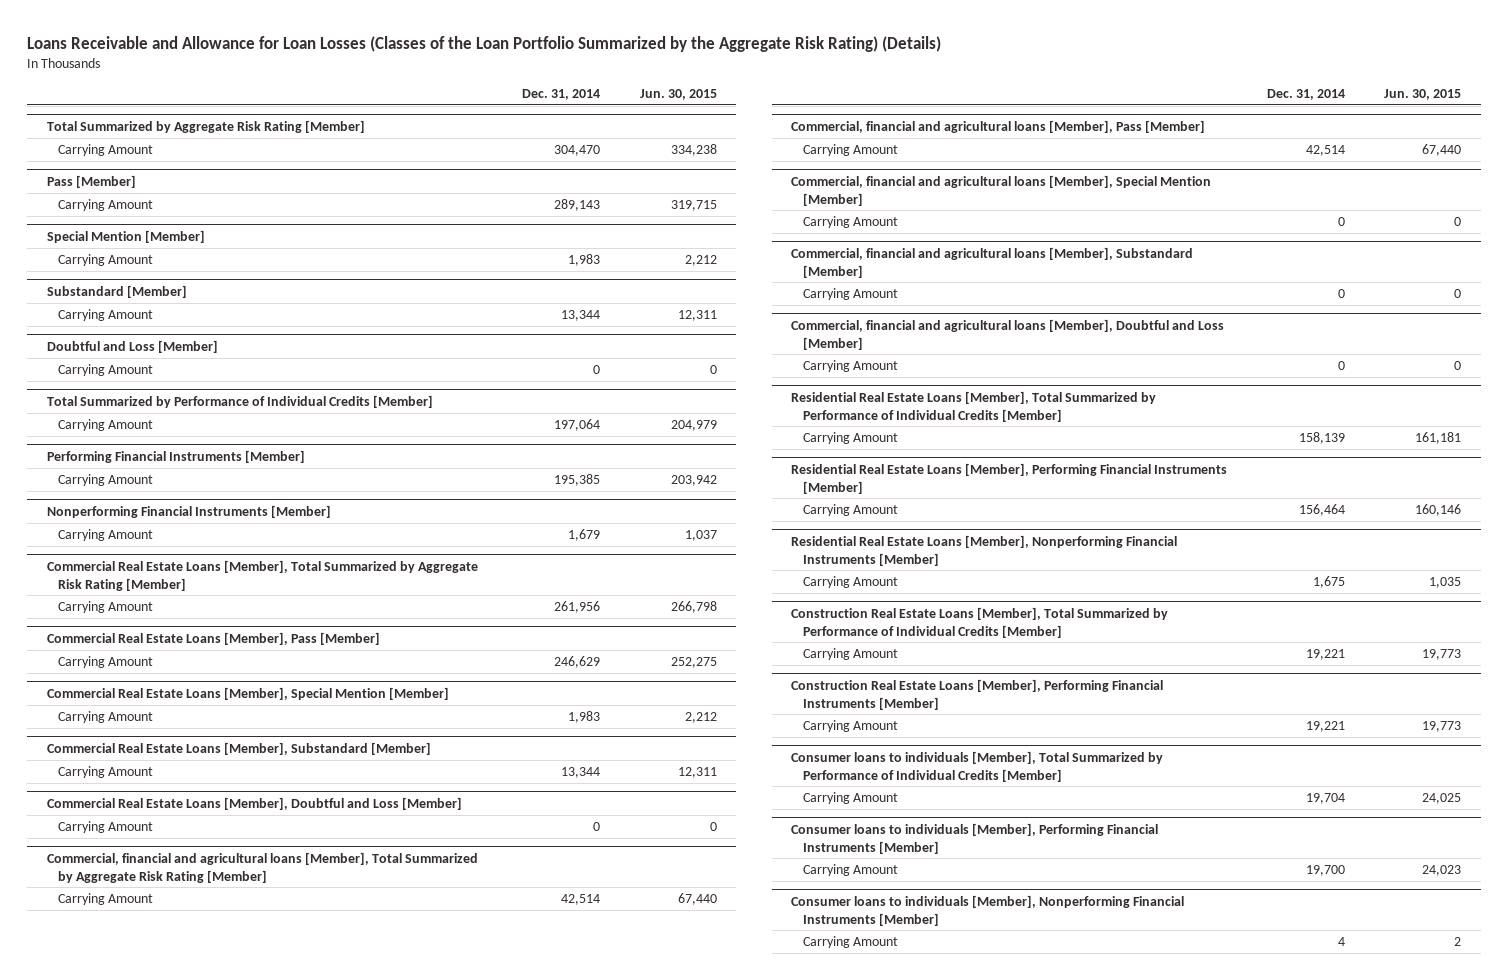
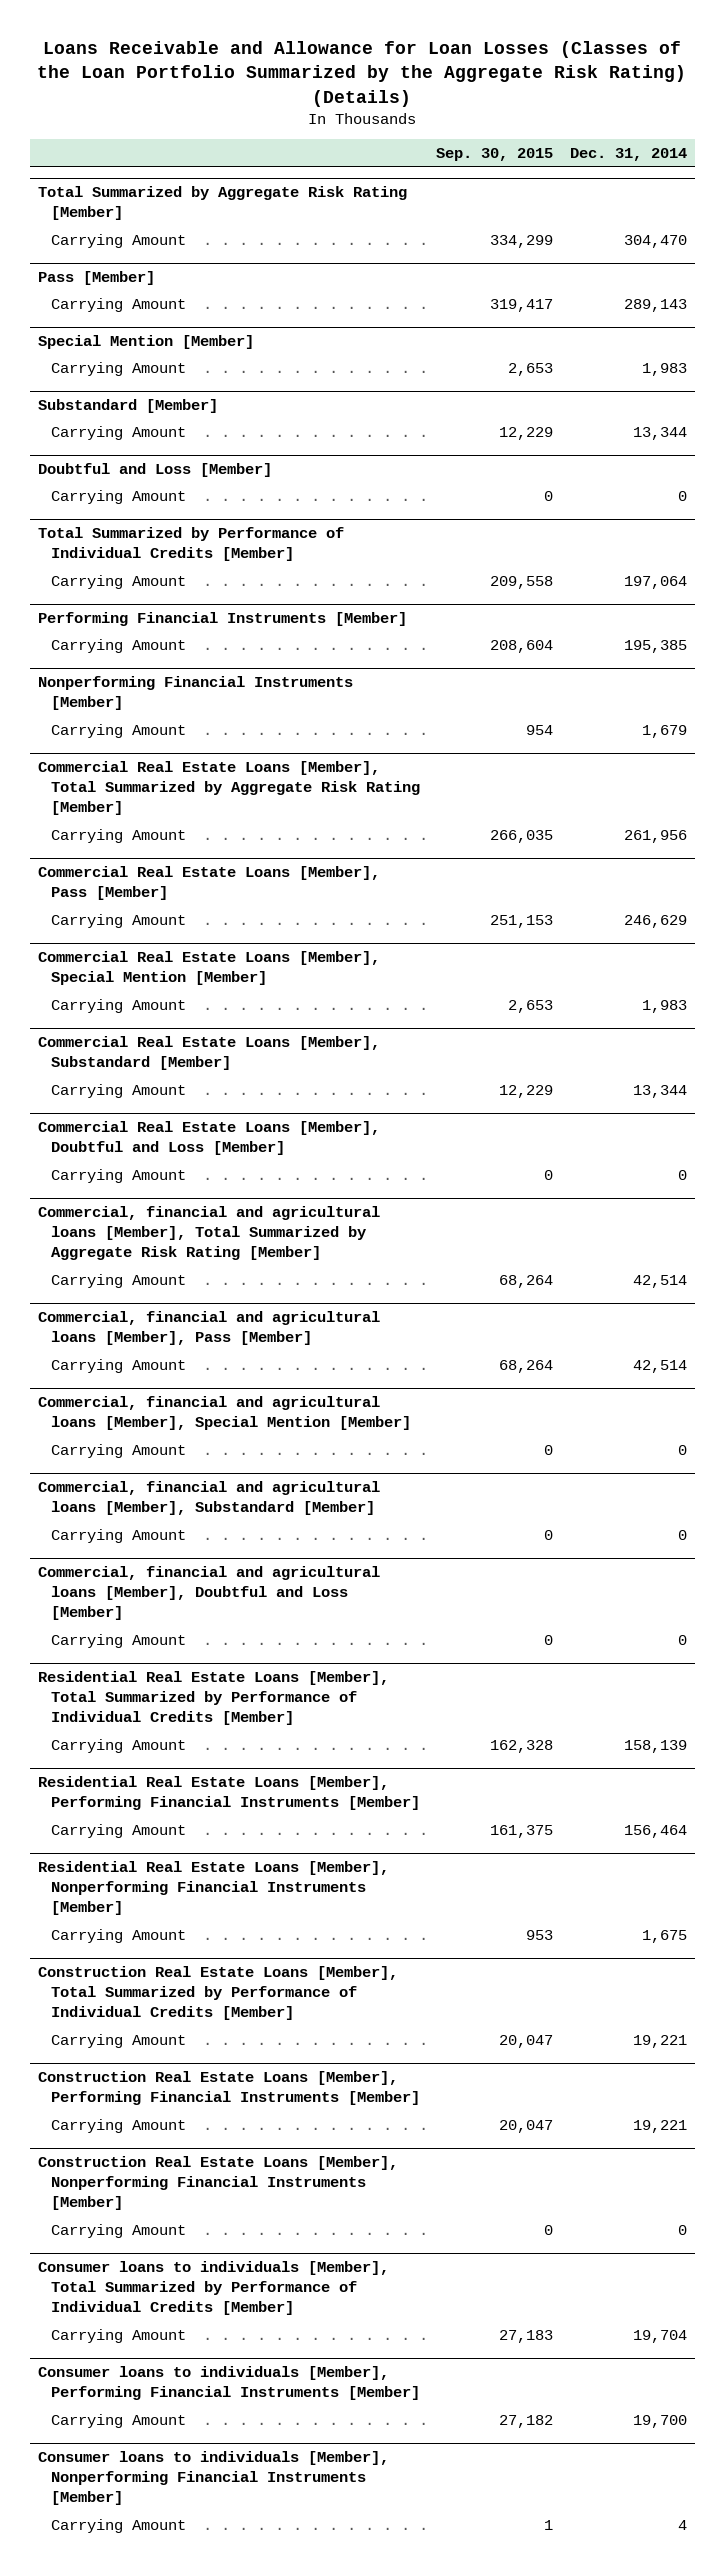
[639,89,717,101] Jun. 30, 2015 -> none
none -> [436,148,554,162] Sep. 30, 2015
none -> [37,2155,398,2211] Construction Real Estate Loans [Member], Nonperforming Financial Instruments [Member]
none -> [50,2223,186,2238] Carrying Amount

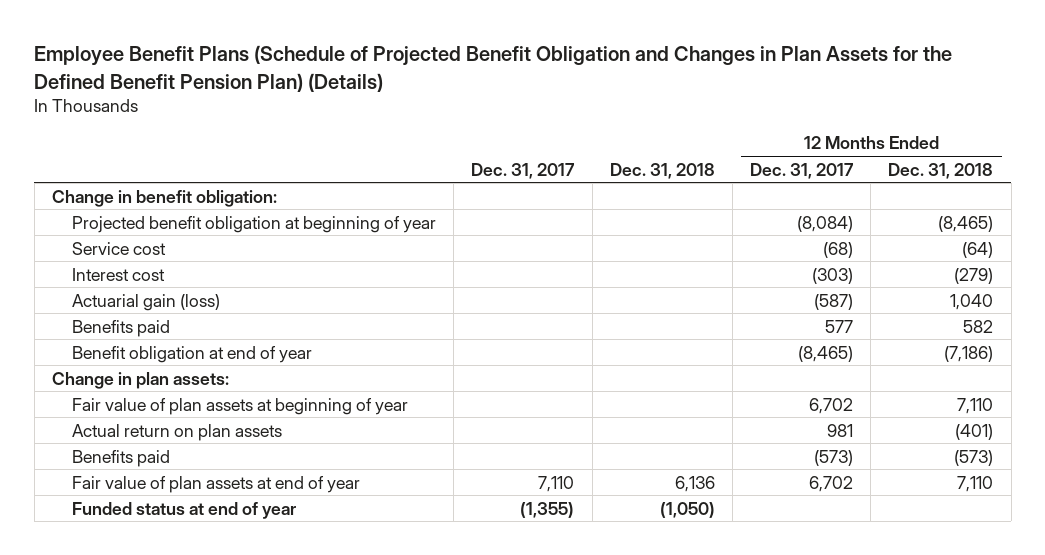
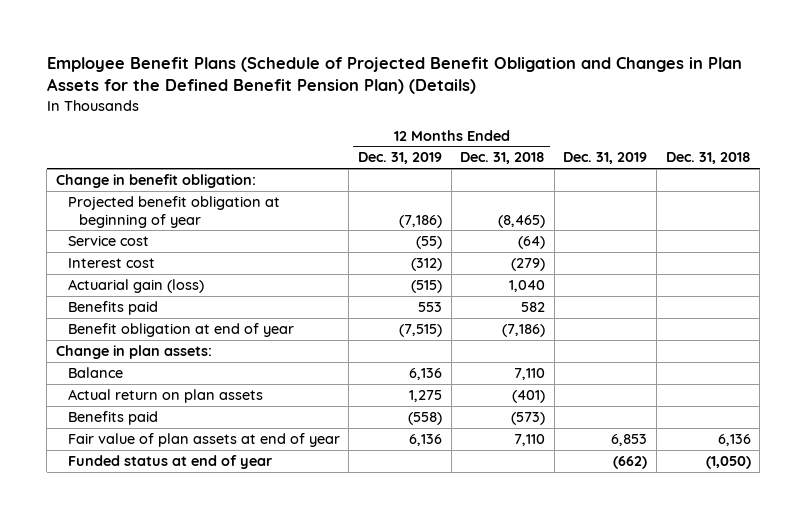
[471,162,576,179] Dec. 31, 2017 -> none
[750,162,855,179] Dec. 31, 2017 -> none
none -> [357,152,442,165] Dec. 31, 2019
none -> [563,152,648,165] Dec. 31, 2019
[72,397,409,415] Fair value of plan assets at beginning of year -> [67,366,123,378] Balance

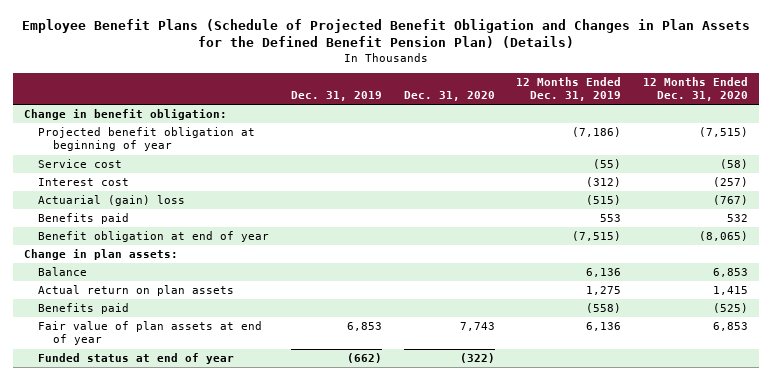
[460,152,546,165] Dec. 31, 2018 -> none
[665,152,751,165] Dec. 31, 2018 -> none
none -> [403,91,495,102] Dec. 31, 2020
none -> [642,76,748,102] 12 Months Ended Dec. 31, 2020
[67,278,204,293] Actuarial gain (loss) -> [38,195,186,207] Actuarial (gain) loss

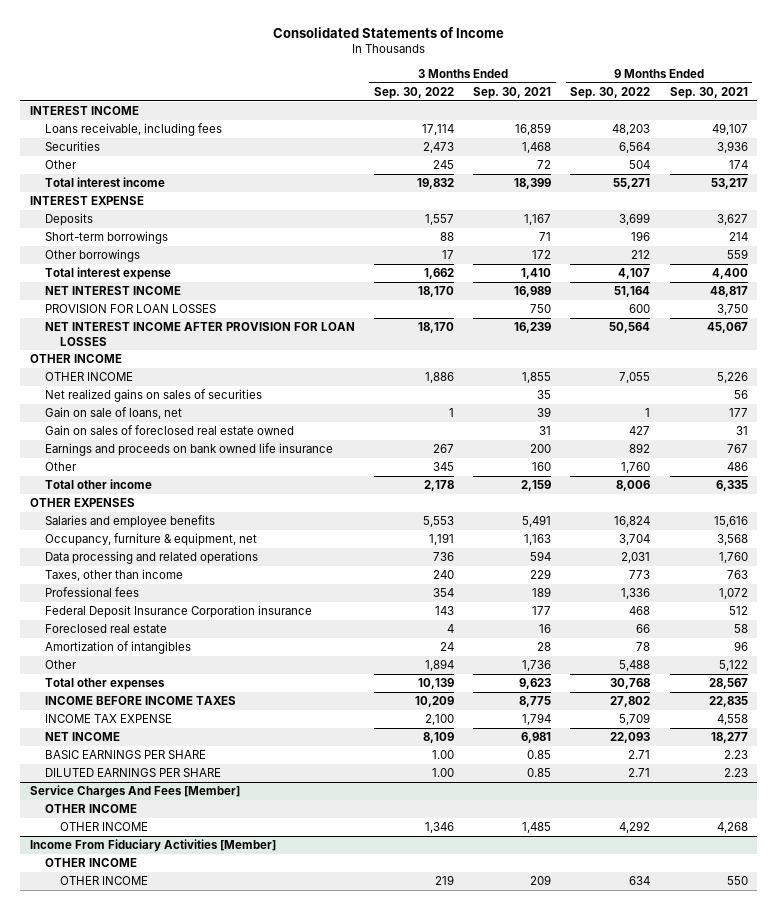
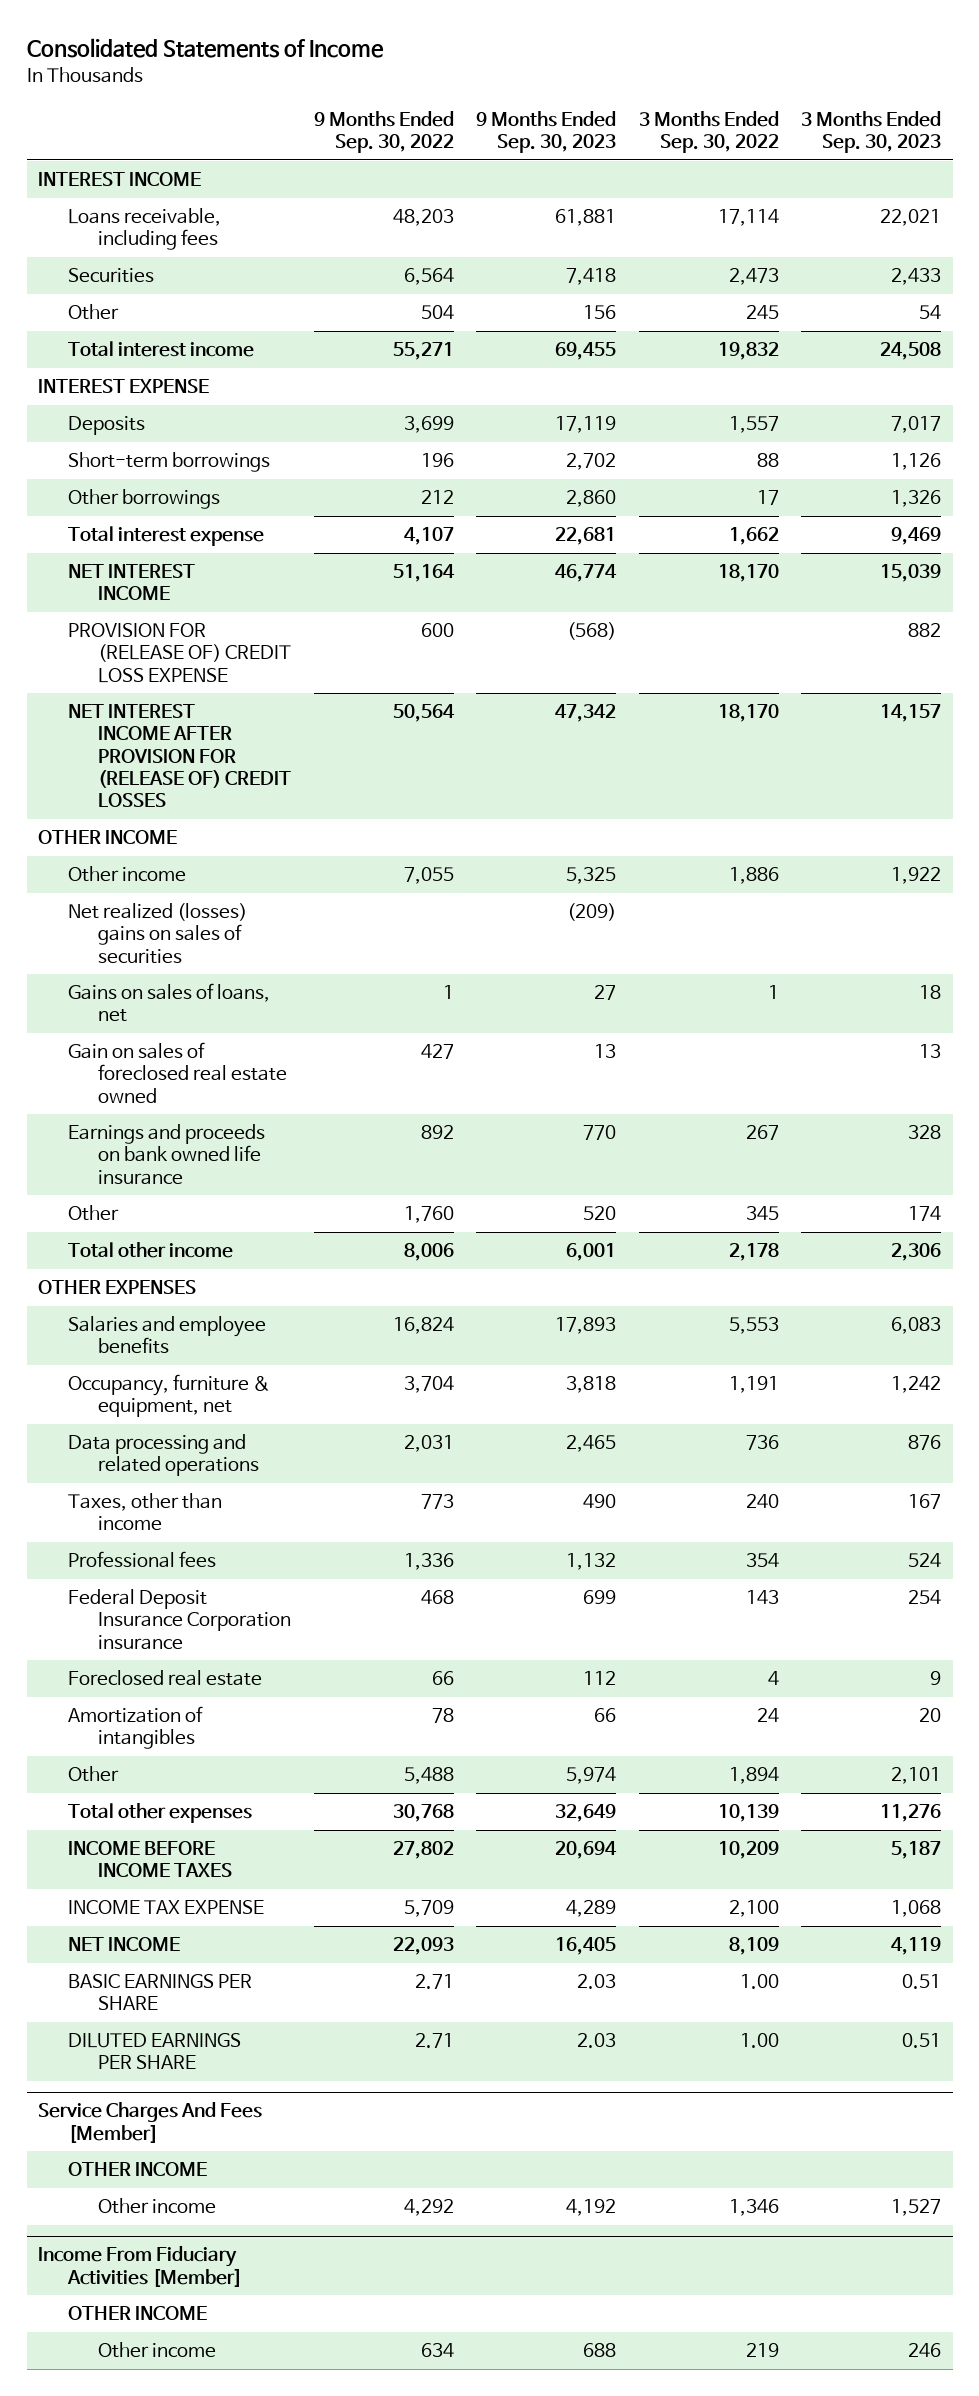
[473,87,552,100] Sep. 30, 2021 -> none
[669,87,748,100] Sep. 30, 2021 -> none
none -> [476,111,617,154] 9 Months Ended Sep. 30, 2023
none -> [801,111,942,154] 3 Months Ended Sep. 30, 2023
[44,304,216,314] PROVISION FOR LOAN LOSSES -> [68,623,292,683] PROVISION FOR (RELEASE OF) CREDIT LOSS EXPENSE
[44,322,355,346] NET INTEREST INCOME AFTER PROVISION FOR LOAN LOSSES -> [68,704,292,808] NET INTEREST INCOME AFTER PROVISION FOR (RELEASE OF) CREDIT LOSSES
[44,372,133,382] OTHER INCOME -> [68,866,187,883] Other income
[44,389,262,403] Net realized gains on sales of securities -> [68,903,248,964] Net realized (losses) gains on sales of securities
[44,407,182,420] Gain on sale of loans, net -> [68,983,271,1023] Gains on sales of loans, net
[59,822,148,832] OTHER INCOME -> [98,2198,217,2215] Other income
[59,876,148,886] OTHER INCOME -> [98,2342,217,2359] Other income

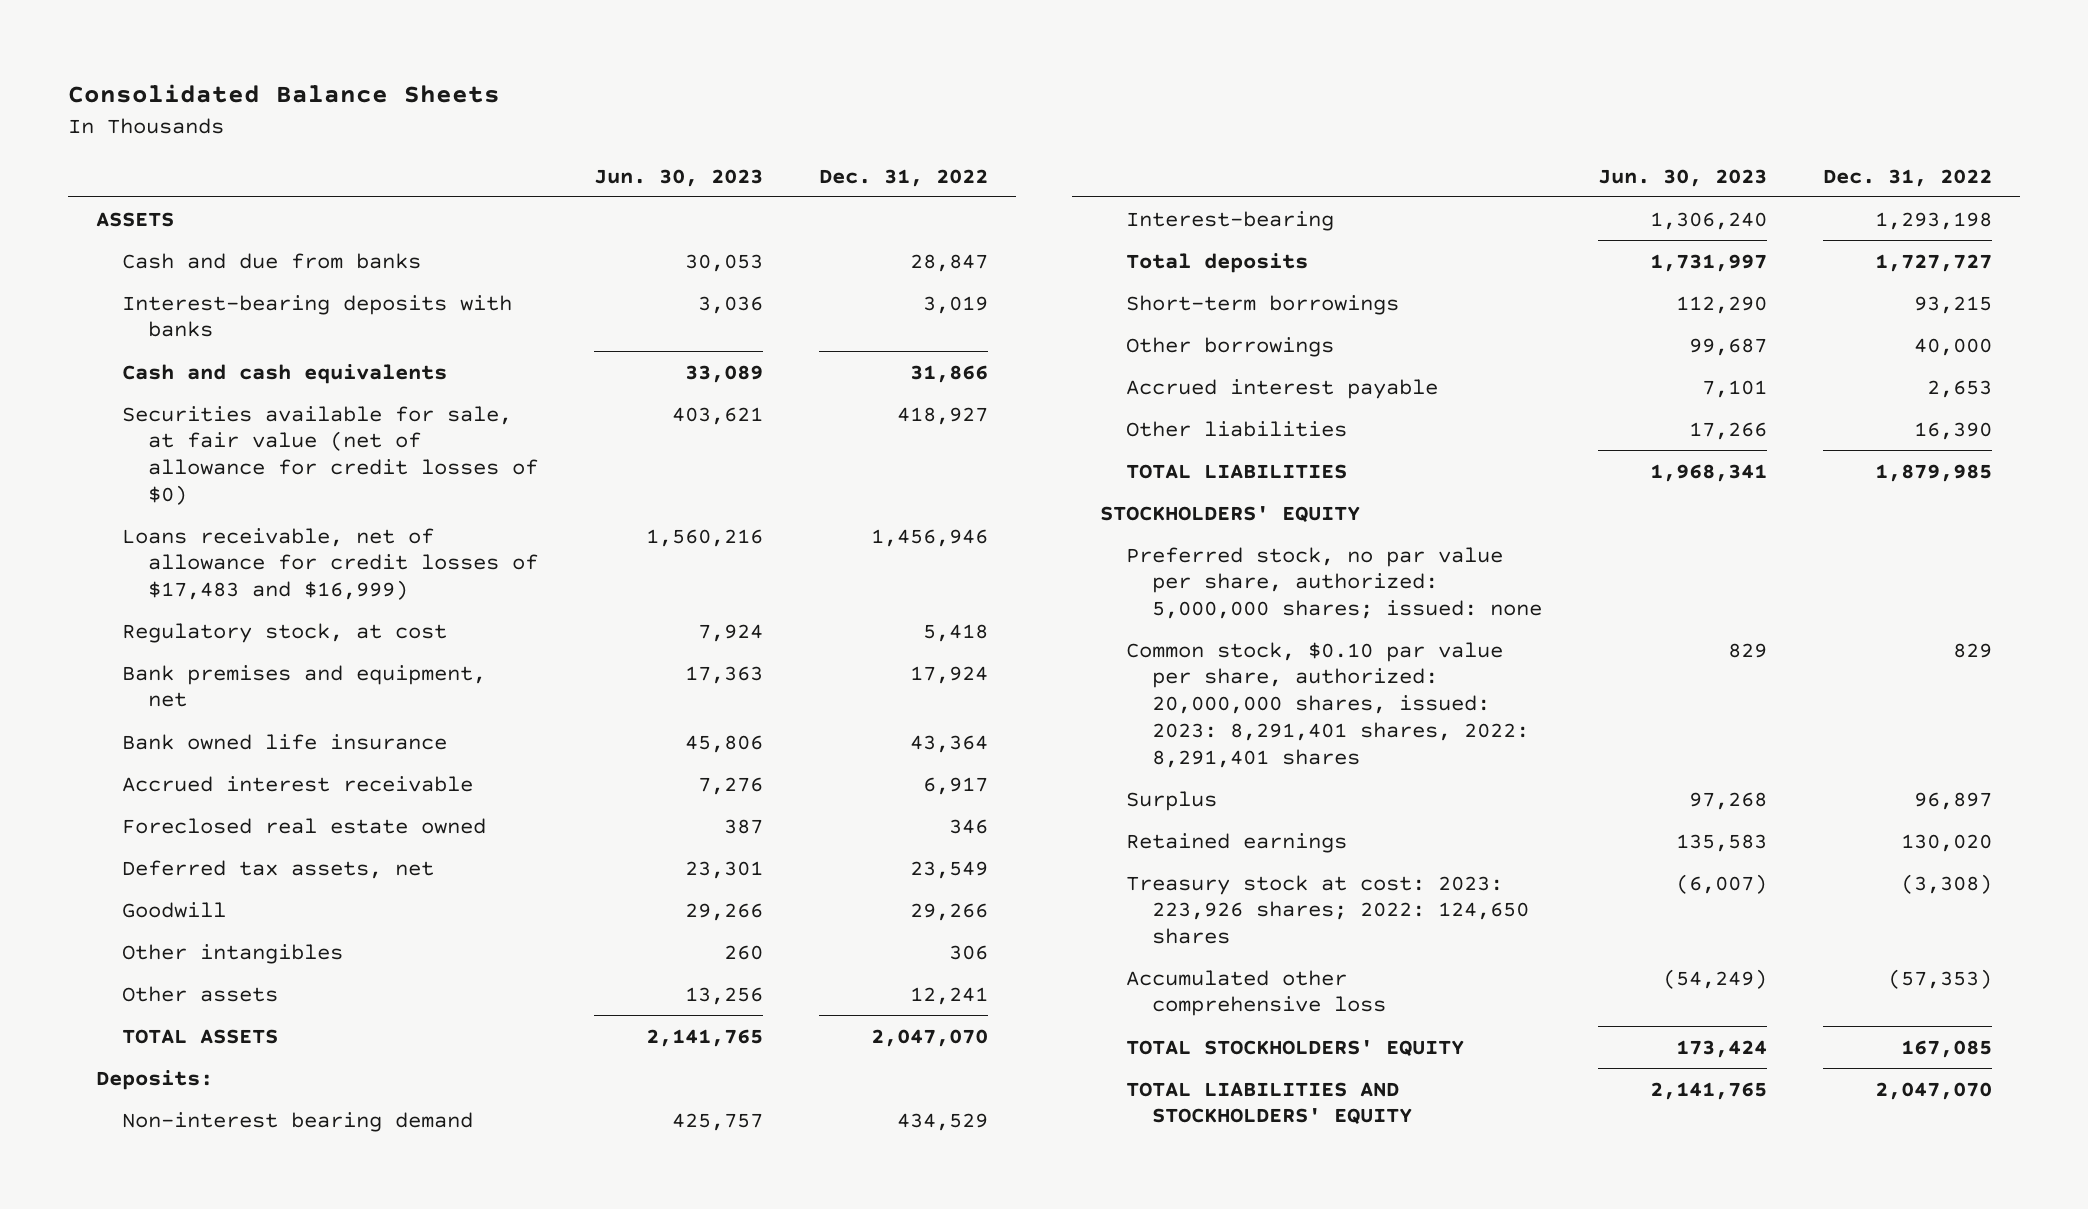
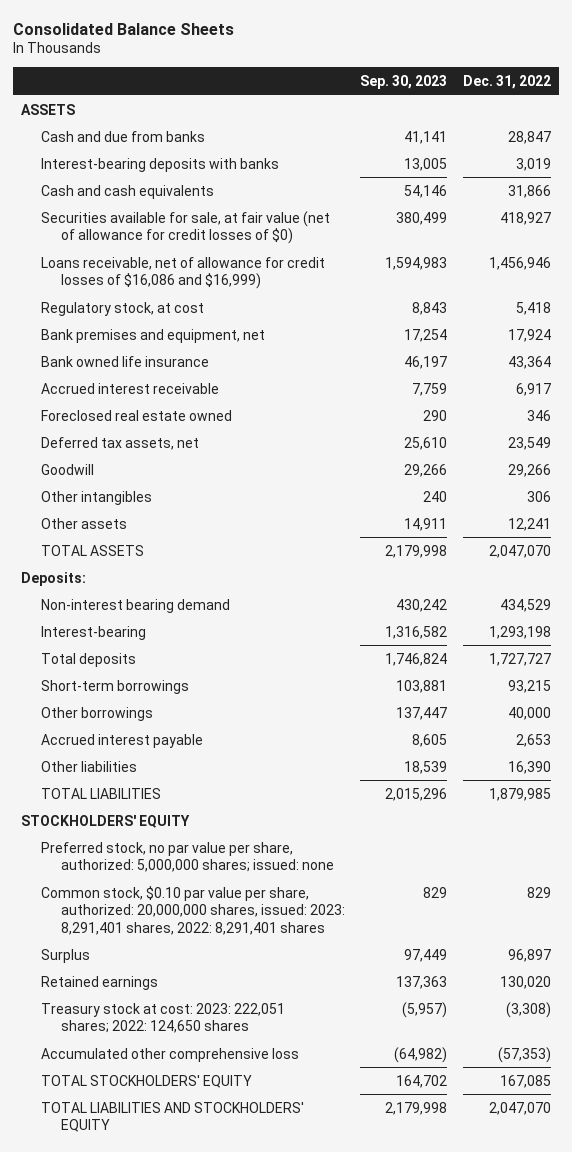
[593,168,763,187] Jun. 30, 2023 -> none
none -> [360,74,448,89] Sep. 30, 2023
[121,527,538,601] Loans receivable, net of allowance for credit losses of $17,483 and $16,999) -> [40,256,325,290] Loans receivable, net of allowance for credit losses of $16,086 and $16,999)
[1126,874,1530,945] Treasury stock at cost: 2023: 223,926 shares; 2022: 124,650 shares -> [40,1002,285,1034] Treasury stock at cost: 2023: 222,051 shares; 2022: 124,650 shares

